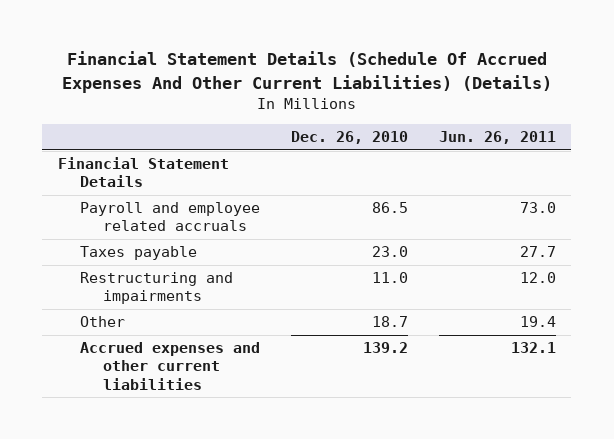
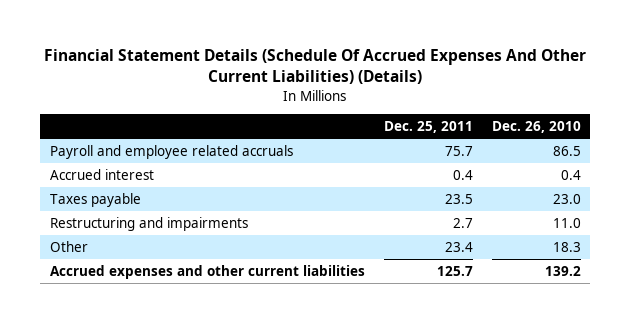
[439,131,557,145] Jun. 26, 2011 -> none
none -> [383,121,473,134] Dec. 25, 2011
[57,157,229,188] Financial Statement Details -> none
none -> [49,168,154,180] Accrued interest
[372,316,409,328] 18.7 -> [552,241,581,252] 18.3

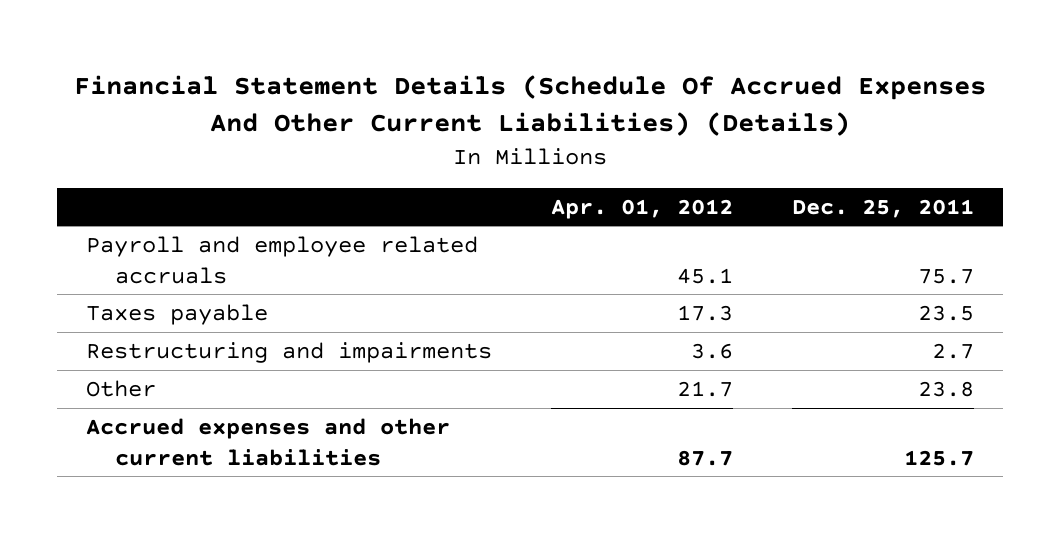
[491,121,581,134] Dec. 26, 2010 -> none
none -> [551,198,734,219] Apr. 01, 2012
[49,168,154,180] Accrued interest -> none
[444,241,473,252] 23.4 -> [917,380,974,397] 23.8

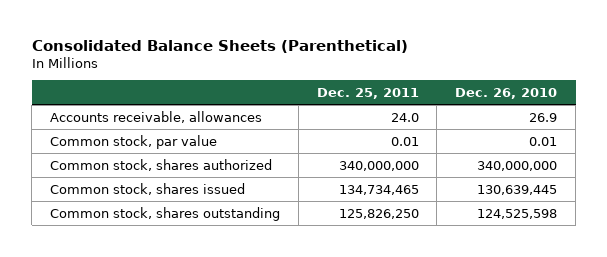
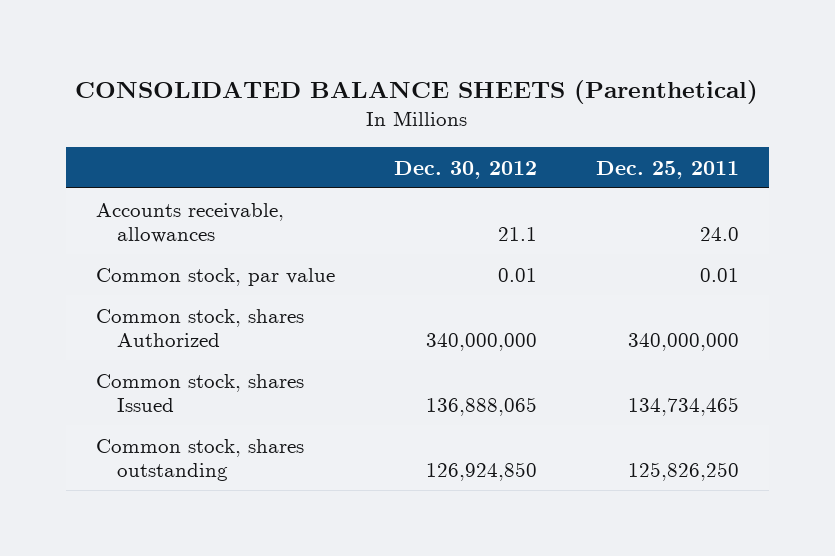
[31,40,408,54] Consolidated Balance Sheets (Parenthetical) -> [75,80,759,105] CONSOLIDATED BALANCE SHEETS (Parenthetical)
[455,87,558,99] Dec. 26, 2010 -> none
none -> [393,160,537,179] Dec. 30, 2012
[50,158,273,171] Common stock, shares authorized -> [95,308,304,348] Common stock, shares Authorized
[50,182,246,195] Common stock, shares issued -> [95,373,304,413] Common stock, shares Issued

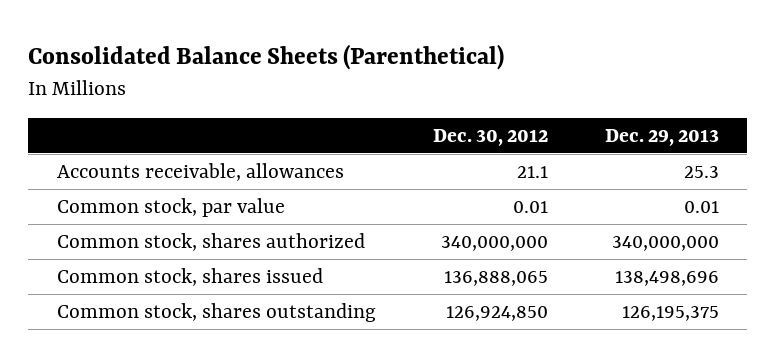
[75,80,759,105] CONSOLIDATED BALANCE SHEETS (Parenthetical) -> [28,44,505,71] Consolidated Balance Sheets (Parenthetical)
[595,160,739,179] Dec. 25, 2011 -> none
none -> [604,128,719,146] Dec. 29, 2013
[95,308,304,348] Common stock, shares Authorized -> [56,232,365,251] Common stock, shares authorized
[95,373,304,413] Common stock, shares Issued -> [56,267,323,286] Common stock, shares issued

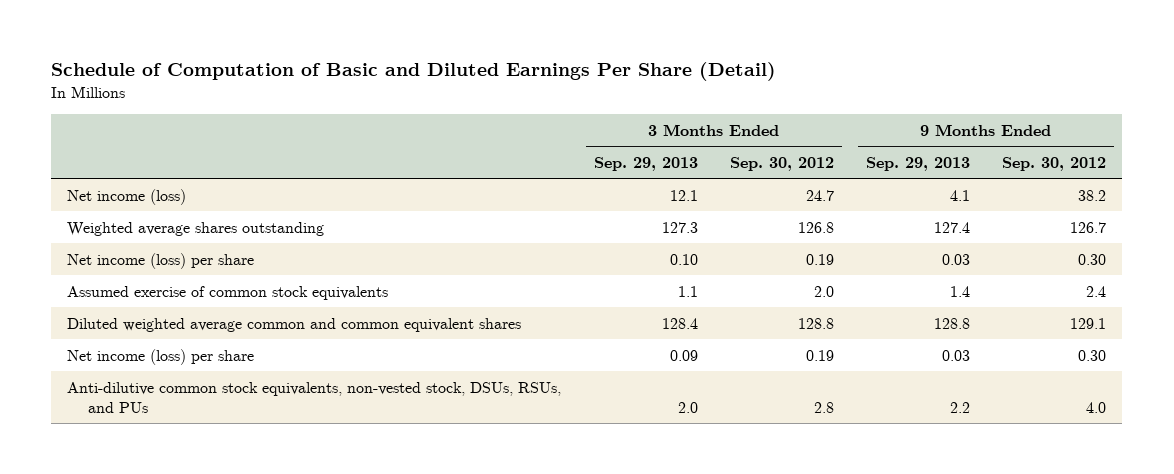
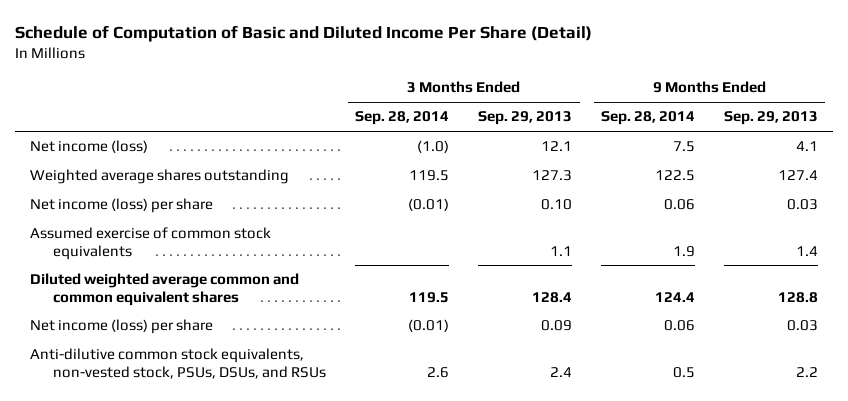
[51,62,777,82] Schedule of Computation of Basic and Diluted Earnings Per Share (Detail) -> [15,25,593,43] Schedule of Computation of Basic and Diluted Income Per Share (Detail)
[729,156,834,171] Sep. 30, 2012 -> none
[1002,156,1107,171] Sep. 30, 2012 -> none
none -> [355,111,450,126] Sep. 28, 2014
none -> [601,111,696,126] Sep. 28, 2014
[67,381,562,413] Anti-dilutive common stock equivalents, non-vested stock, DSUs, RSUs, and PUs -> [29,348,327,379] Anti-dilutive common stock equivalents, non-vested stock, PSUs, DSUs, and RSUs
[677,401,698,413] 2.0 -> [550,366,573,377] 2.4

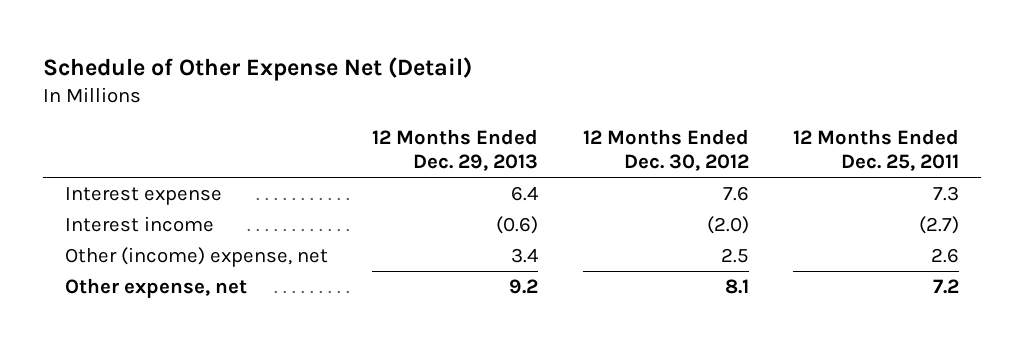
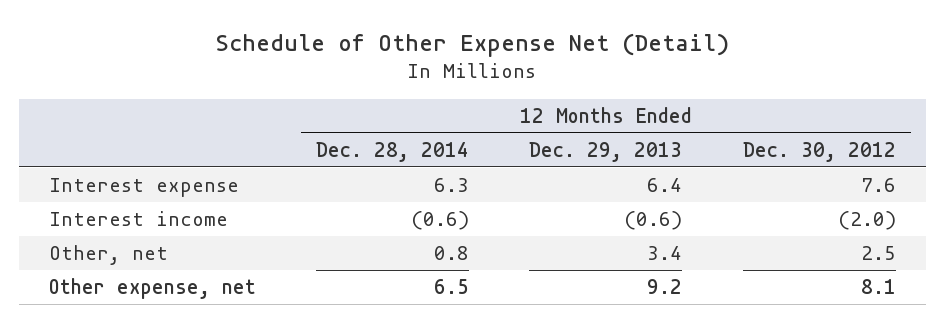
[792,129,959,172] 12 Months Ended Dec. 25, 2011 -> none
none -> [316,141,470,162] Dec. 28, 2014
[65,246,329,267] Other (income) expense, net -> [49,245,169,266] Other, net

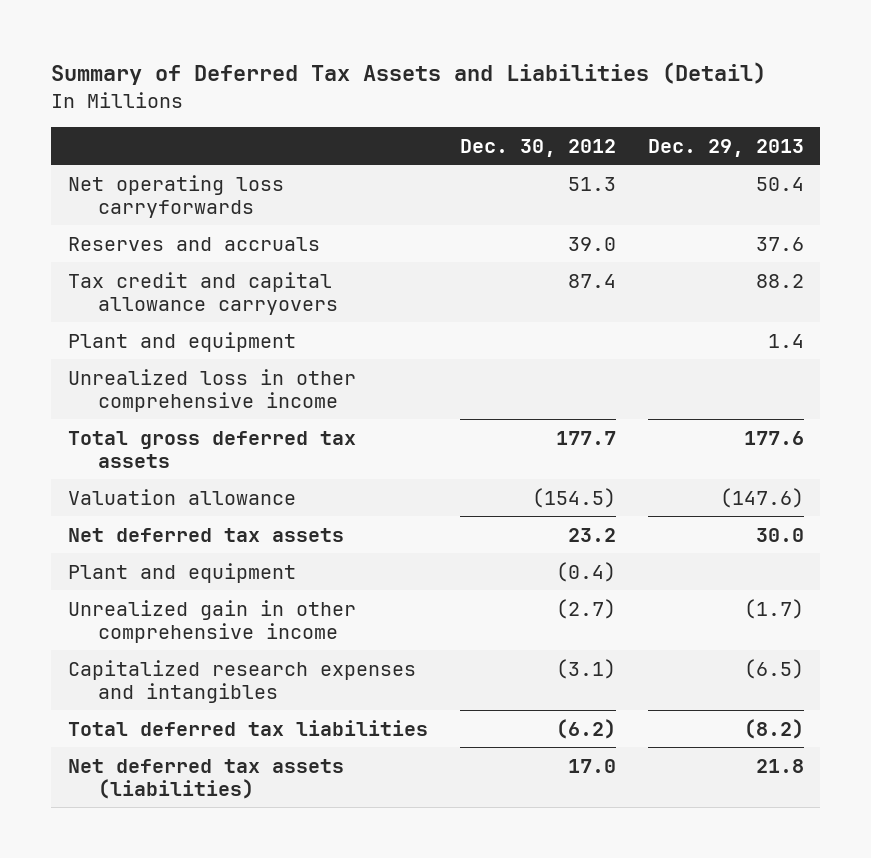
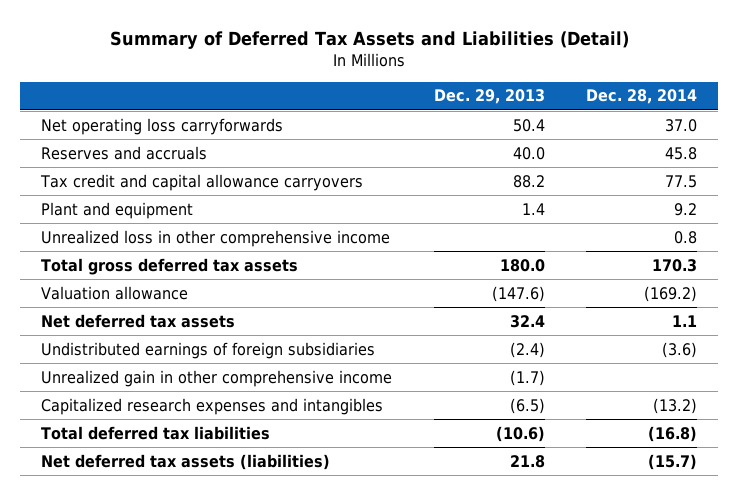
[459,138,616,157] Dec. 30, 2012 -> none
none -> [586,89,698,105] Dec. 28, 2014
[755,236,804,251] 37.6 -> [512,146,545,160] 40.0
[743,430,804,445] 177.6 -> [499,258,545,272] 180.0
[67,562,296,583] Plant and equipment -> none
[755,527,804,542] 30.0 -> [509,314,545,328] 32.4
none -> [41,341,376,359] Undistributed earnings of foreign subsidiaries
[743,718,804,739] (8.2) -> [495,425,545,442] (10.6)

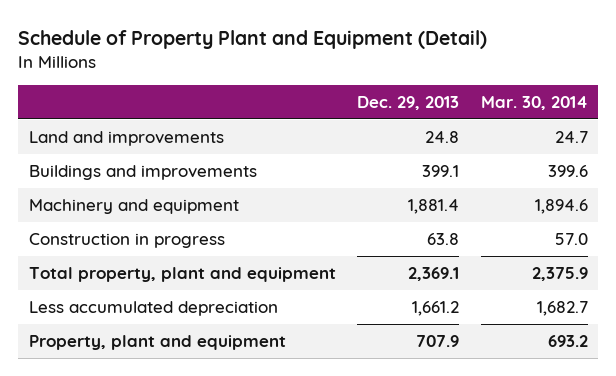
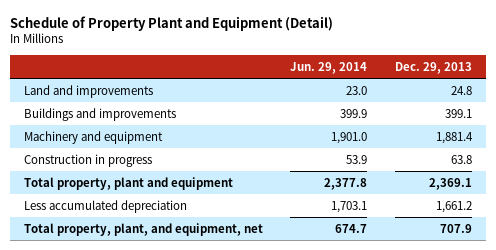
[480,95,588,110] Mar. 30, 2014 -> none
none -> [290,61,368,74] Jun. 29, 2014
[28,334,286,350] Property, plant and equipment -> [23,222,263,236] Total property, plant, and equipment, net

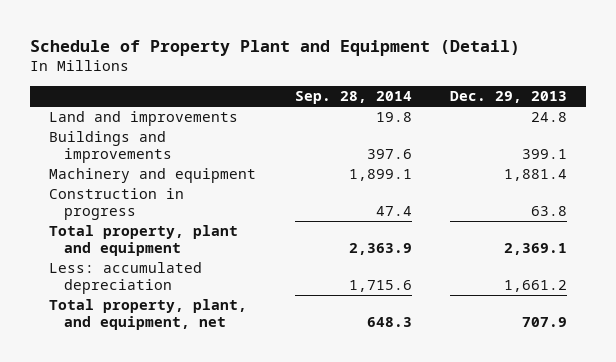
[290,61,368,74] Jun. 29, 2014 -> none
none -> [294,91,412,105] Sep. 28, 2014
[23,199,187,213] Less accumulated depreciation -> [49,262,203,295] Less: accumulated depreciation

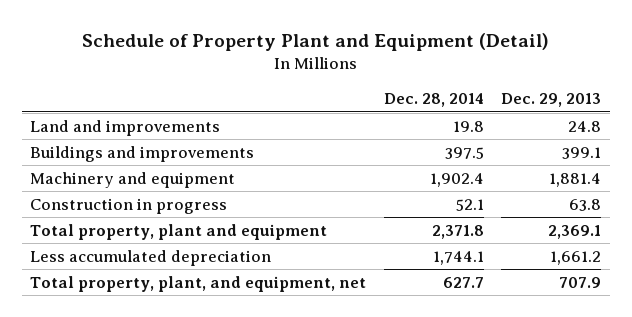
[294,91,412,105] Sep. 28, 2014 -> none
none -> [383,93,484,108] Dec. 28, 2014
[49,262,203,295] Less: accumulated depreciation -> [30,249,272,266] Less accumulated depreciation

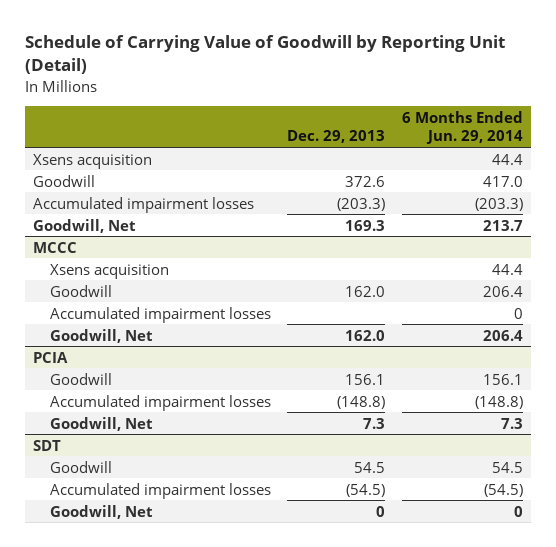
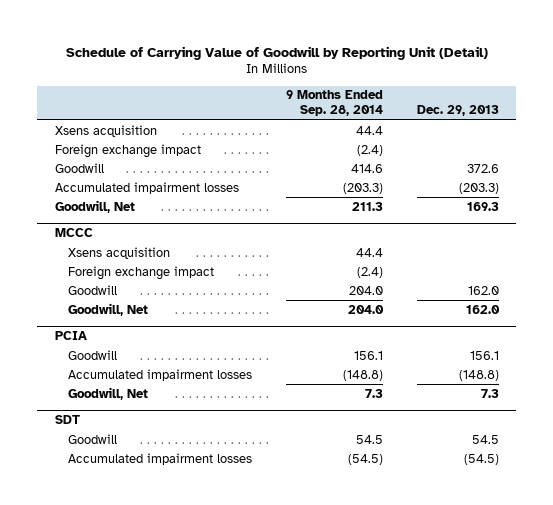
[401,110,523,145] 6 Months Ended Jun. 29, 2014 -> none
none -> [285,90,383,117] 9 Months Ended Sep. 28, 2014
none -> [54,143,201,158] Foreign exchange impact
none -> [67,265,214,280] Foreign exchange impact
[49,306,271,323] Accumulated impairment losses -> none
[49,504,153,519] Goodwill, Net -> none

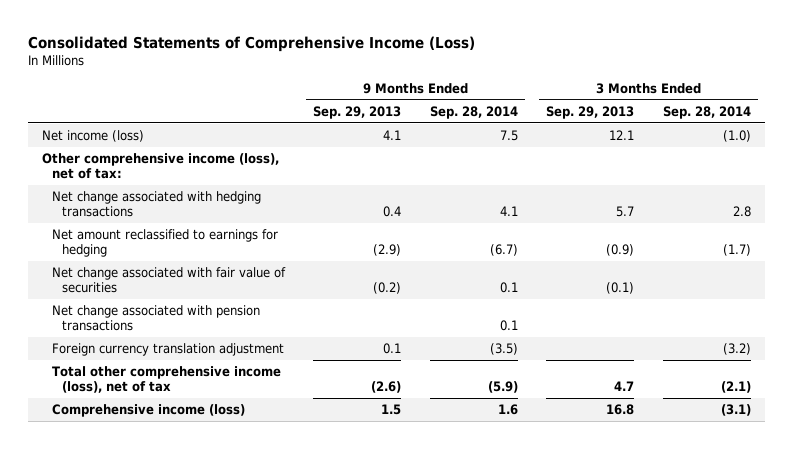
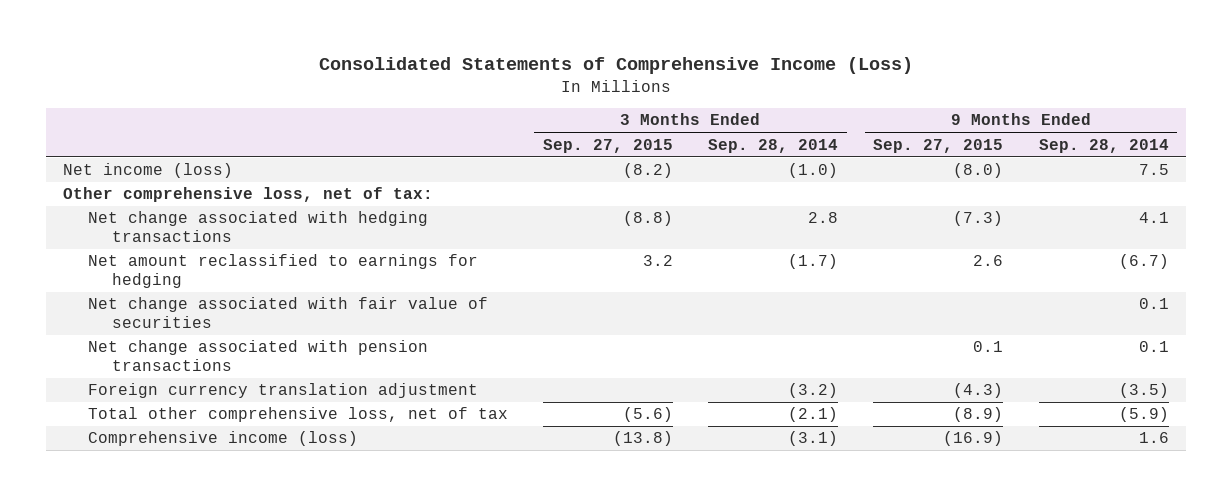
[313,105,402,119] Sep. 29, 2013 -> none
[546,105,635,119] Sep. 29, 2013 -> none
none -> [542,138,673,153] Sep. 27, 2015
none -> [873,138,1004,153] Sep. 27, 2015
[42,152,280,179] Other comprehensive income (loss), net of tax: -> [63,187,434,203] Other comprehensive loss, net of tax:
[51,365,281,393] Total other comprehensive income (loss), net of tax -> [87,407,508,423] Total other comprehensive loss, net of tax

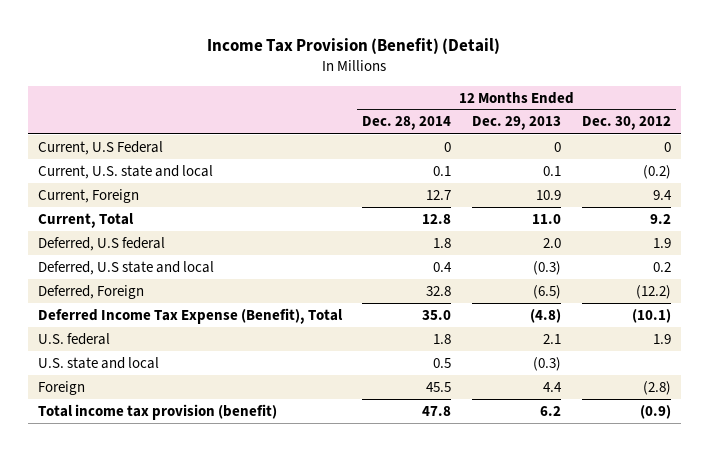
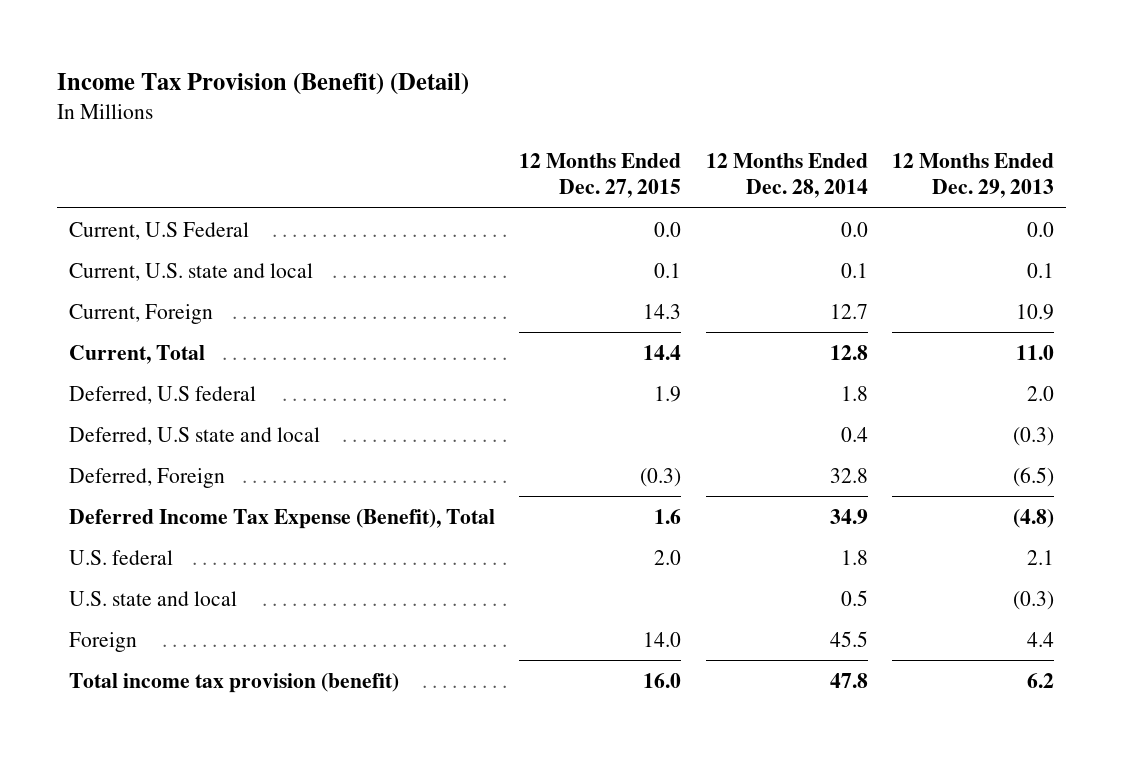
[581,116,671,131] Dec. 30, 2012 -> none
none -> [519,153,682,199] 12 Months Ended Dec. 27, 2015
[444,141,452,152] 0 -> [840,221,868,237] 0.0
[554,141,562,152] 0 -> [1027,221,1055,237] 0.0
[422,309,452,320] 35.0 -> [829,508,868,524] 34.9

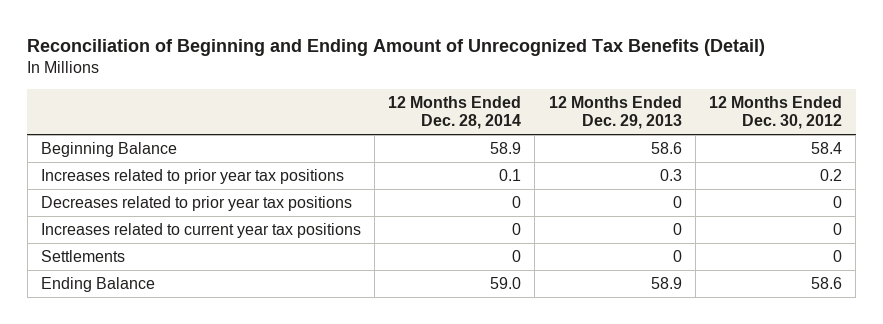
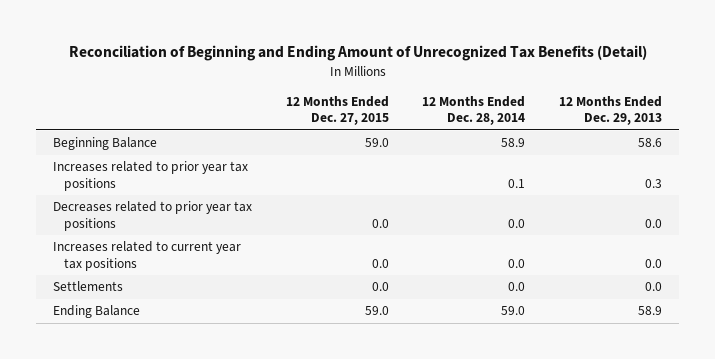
[709,95,843,130] 12 Months Ended Dec. 30, 2012 -> none
none -> [285,95,389,126] 12 Months Ended Dec. 27, 2015
[512,195,522,208] 0 -> [508,218,526,228] 0.0
[672,195,682,208] 0 -> [645,218,663,228] 0.0
[512,222,522,235] 0 -> [508,258,526,268] 0.0
[672,222,682,235] 0 -> [645,258,663,268] 0.0
[512,249,522,262] 0 -> [508,282,526,292] 0.0
[672,249,682,262] 0 -> [645,282,663,292] 0.0

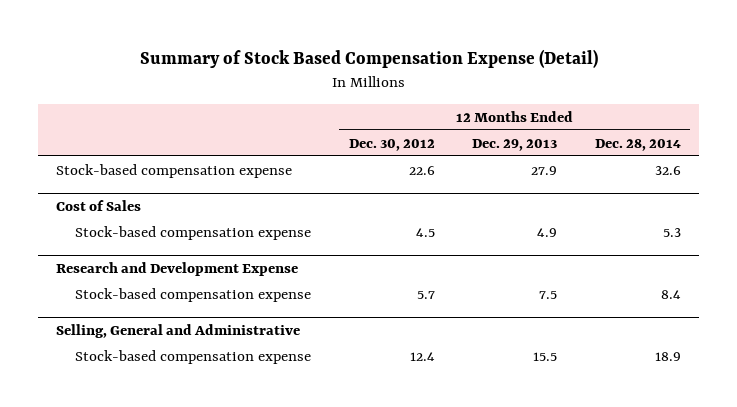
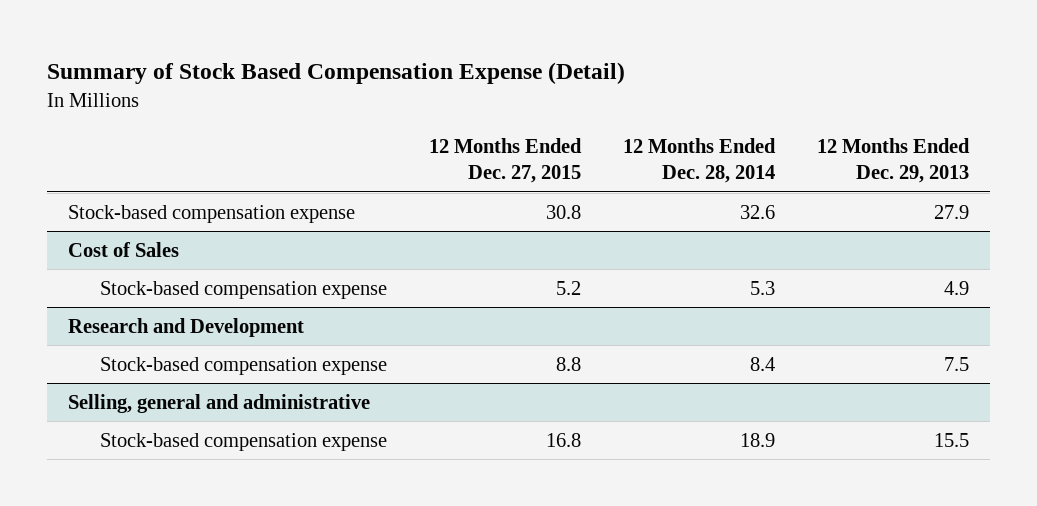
[348,138,435,151] Dec. 30, 2012 -> none
none -> [428,138,582,184] 12 Months Ended Dec. 27, 2015
[56,261,299,276] Research and Development Expense -> [68,317,305,337] Research and Development
[56,323,301,338] Selling, General and Administrative -> [68,393,371,413] Selling, general and administrative

